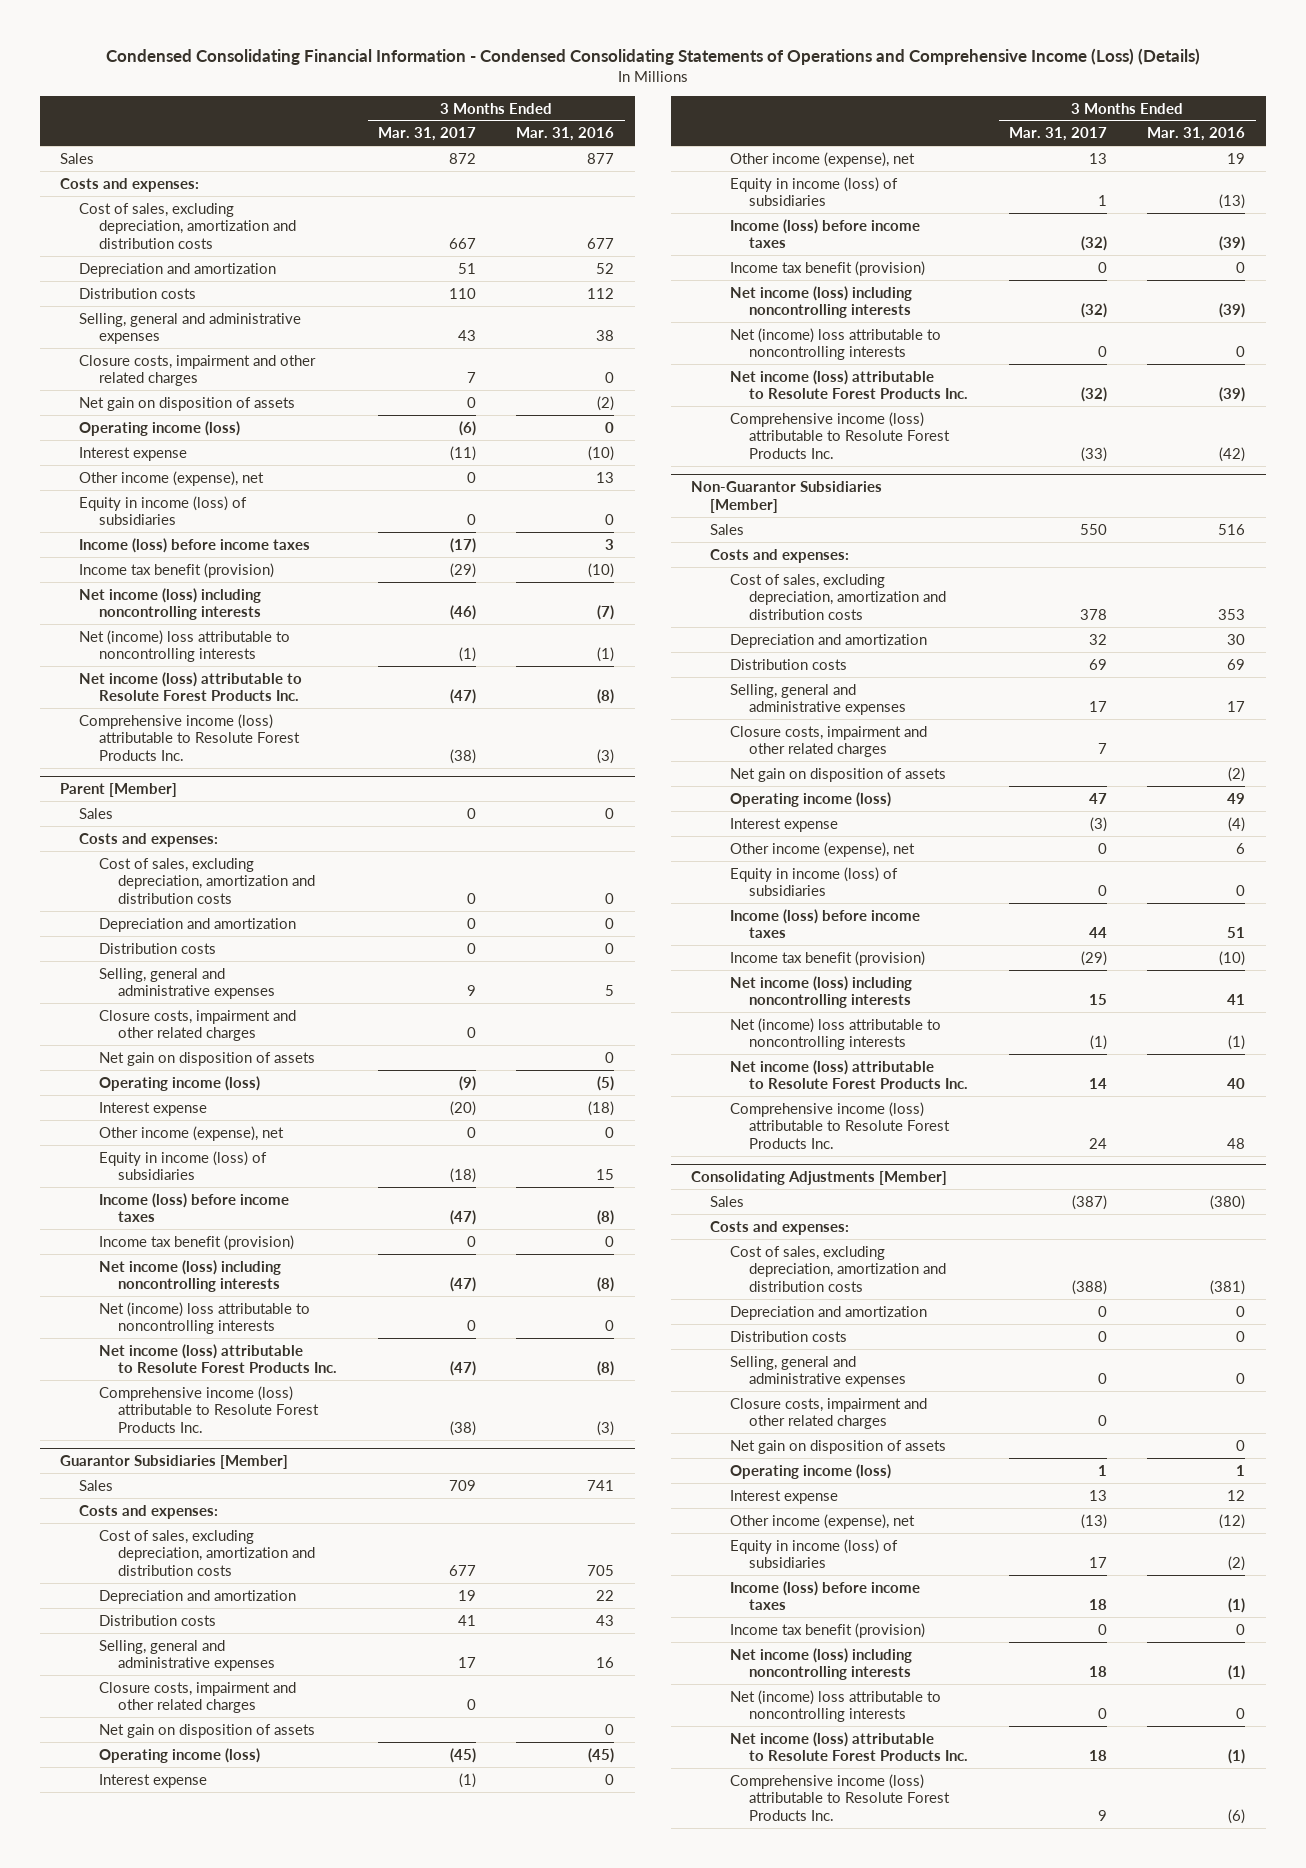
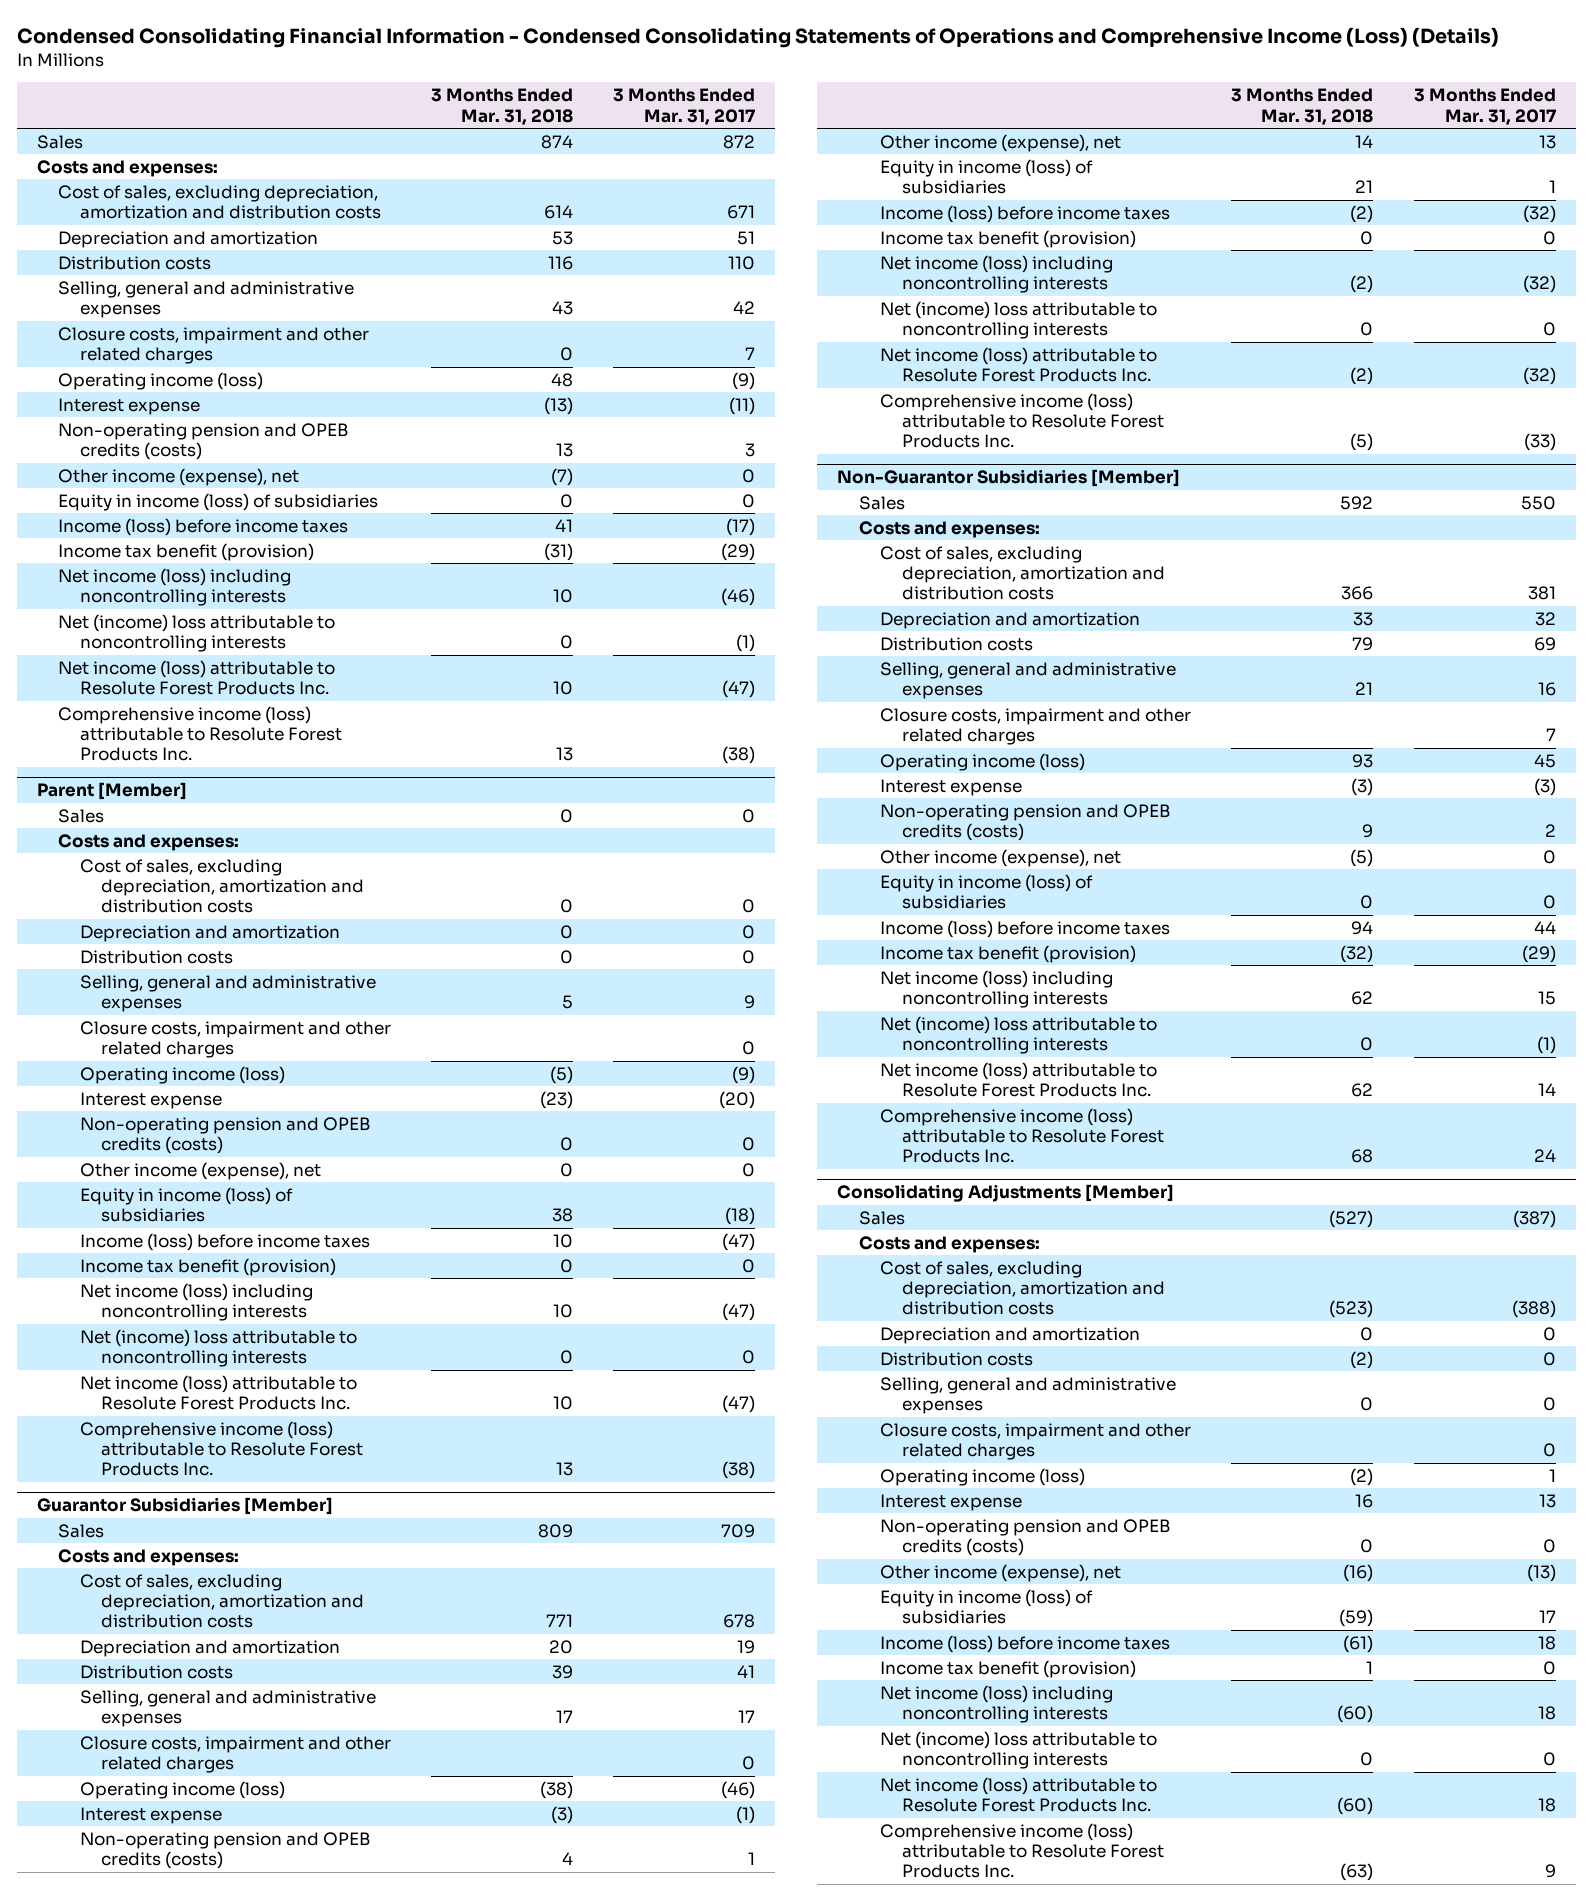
[516,127,615,142] Mar. 31, 2016 -> none
none -> [430,88,573,125] 3 Months Ended Mar. 31, 2018
[448,237,476,249] 667 -> [726,205,755,220] 671
[457,330,476,342] 43 -> [732,301,755,315] 42
[79,396,296,411] Net gain on disposition of assets -> none
[458,420,476,436] (6) -> [731,371,755,390] (9)
none -> [58,422,350,461] Non-operating pension and OPEB credits (costs)
[98,1051,315,1066] Net gain on disposition of assets -> none
none -> [79,1116,371,1155] Non-operating pension and OPEB credits (costs)
[448,1564,476,1576] 677 -> [722,1614,755,1629] 678
[98,1723,315,1738] Net gain on disposition of assets -> none
[449,1747,476,1763] (45) -> [720,1780,755,1799] (46)
none -> [79,1831,371,1870] Non-operating pension and OPEB credits (costs)
[1079,608,1107,620] 378 -> [1527,586,1556,601] 381
[1088,701,1107,713] 17 -> [1537,682,1556,697] 16
[729,767,946,782] Net gain on disposition of assets -> none
[1088,792,1107,804] 47 -> [1533,753,1556,768] 45
none -> [880,803,1172,842] Non-operating pension and OPEB credits (costs)
[729,1439,946,1454] Net gain on disposition of assets -> none
none -> [880,1518,1172,1557] Non-operating pension and OPEB credits (costs)

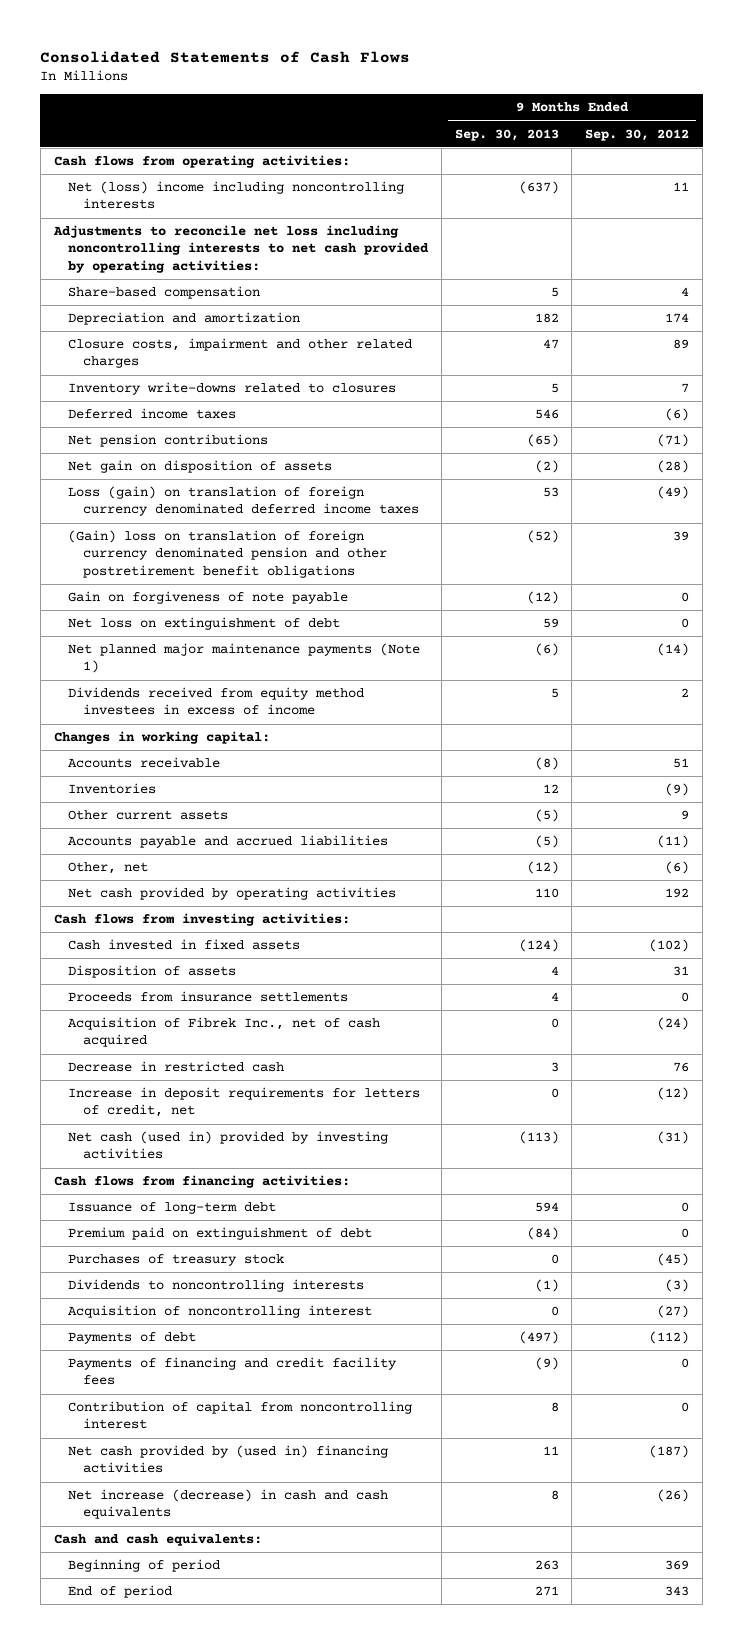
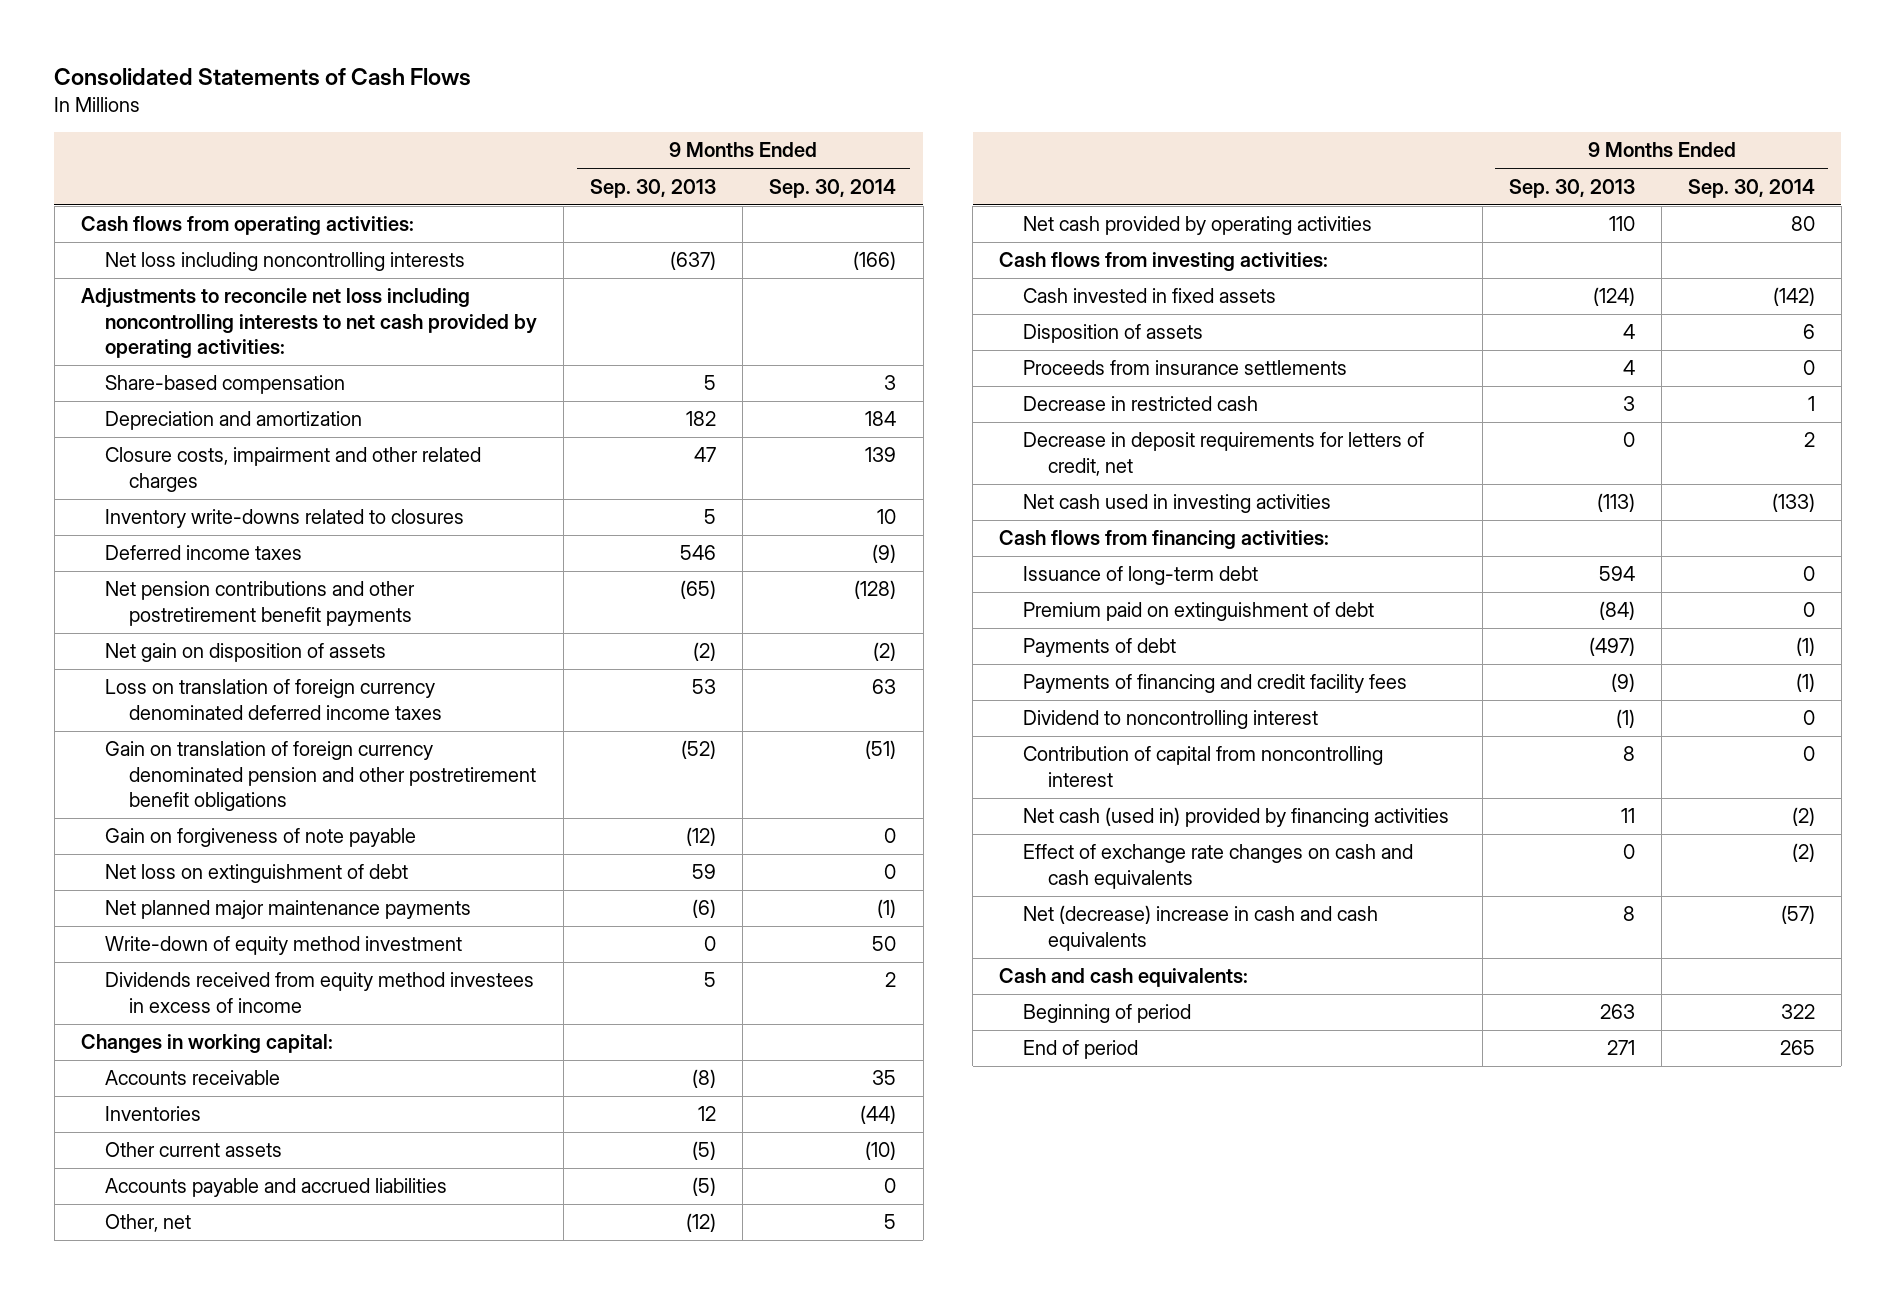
[585,128,690,141] Sep. 30, 2012 -> none
none -> [769,178,897,198] Sep. 30, 2014
[68,181,405,210] Net (loss) income including noncontrolling interests -> [105,252,466,272] Net loss including noncontrolling interests
[68,434,269,448] Net pension contributions -> [105,581,416,626] Net pension contributions and other postretirement benefit payments
[68,486,419,517] Loss (gain) on translation of foreign currency denominated deferred income taxes -> [105,679,443,720] Loss on translation of foreign currency denominated deferred income taxes
[68,530,387,578] (Gain) loss on translation of foreign currency denominated pension and other postretirement benefit obligations -> [105,741,537,811] Gain on translation of foreign currency denominated pension and other postretirement benefit obligations
[68,643,421,674] Net planned major maintenance payments (Note 1) -> [105,900,472,920] Net planned major maintenance payments
none -> [105,936,463,956] Write-down of equity method investment
[68,1017,381,1048] Acquisition of Fibrek Inc., net of cash acquired -> none
[68,1087,421,1118] Increase in deposit requirements for letters of credit, net -> [1023,432,1425,476] Decrease in deposit requirements for letters of credit, net
[68,1131,389,1160] Net cash (used in) provided by investing activities -> [1023,494,1332,514] Net cash used in investing activities
[68,1254,285,1267] Purchases of treasury stock -> none
[68,1279,365,1293] Dividends to noncontrolling interests -> none
[68,1305,373,1319] Acquisition of noncontrolling interest -> none
none -> [1023,710,1319,730] Dividend to noncontrolling interest
[68,1445,389,1474] Net cash provided by (used in) financing activities -> [1023,807,1450,828] Net cash (used in) provided by financing activities
none -> [1023,844,1414,889] Effect of exchange rate changes on cash and cash equivalents
[68,1489,389,1520] Net increase (decrease) in cash and cash equivalents -> [1023,905,1379,951] Net (decrease) increase in cash and cash equivalents

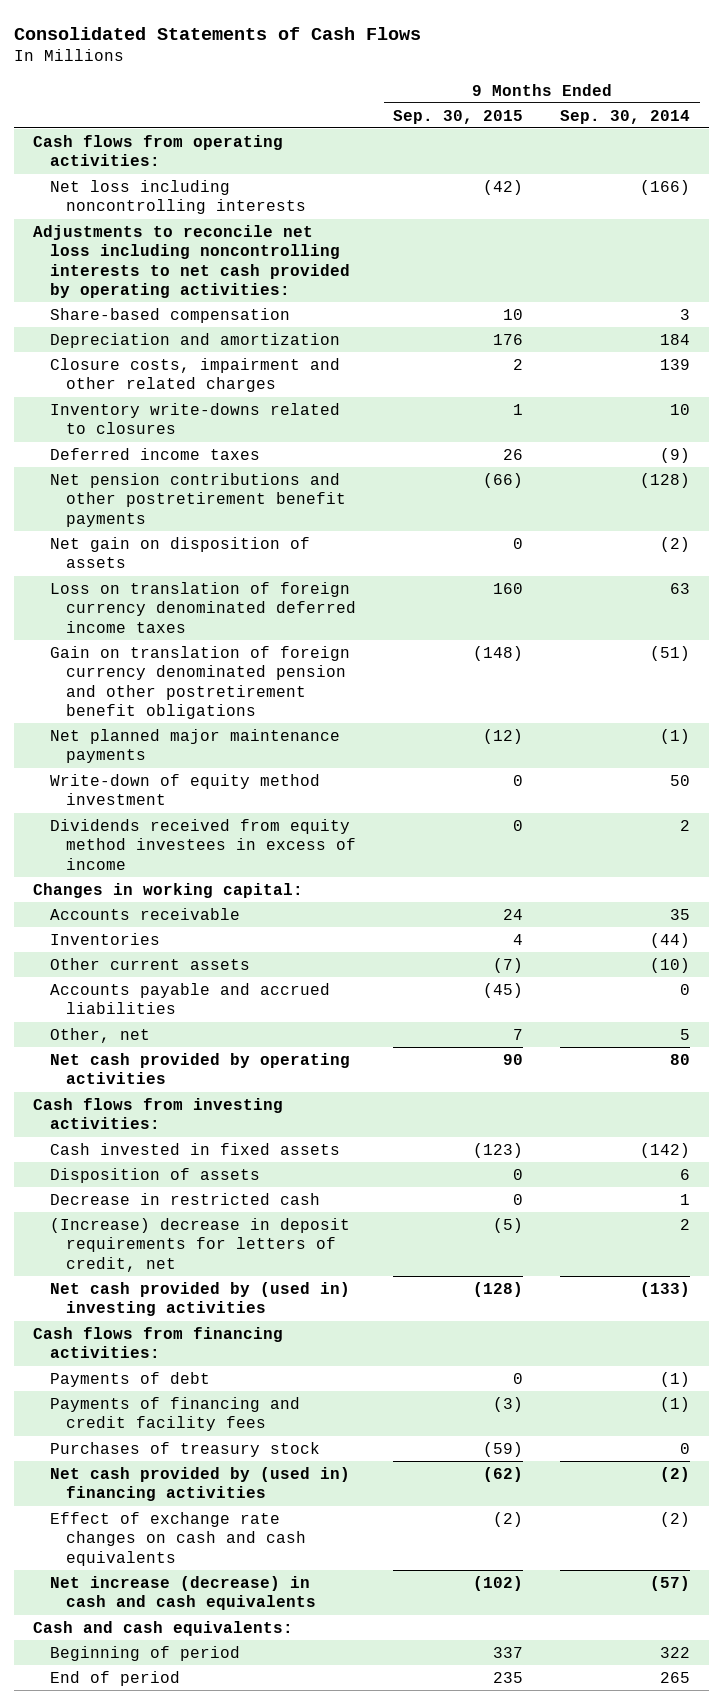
[590,178,717,198] Sep. 30, 2013 -> none
none -> [393,109,524,124] Sep. 30, 2015
[105,828,417,848] Gain on forgiveness of note payable -> none
[105,864,409,884] Net loss on extinguishment of debt -> none
[1023,360,1348,376] Proceeds from insurance settlements -> none
[1023,432,1425,476] Decrease in deposit requirements for letters of credit, net -> [49,1217,350,1272] (Increase) decrease in deposit requirements for letters of credit, net
[1023,494,1332,514] Net cash used in investing activities -> [49,1281,350,1317] Net cash provided by (used in) investing activities
[1023,566,1259,586] Issuance of long-term debt -> none
[1023,602,1375,622] Premium paid on extinguishment of debt -> none
[1023,710,1319,730] Dividend to noncontrolling interest -> none
[1023,746,1384,787] Contribution of capital from noncontrolling interest -> none
none -> [49,1441,320,1457] Purchases of treasury stock
[1023,807,1450,828] Net cash (used in) provided by financing activities -> [49,1466,350,1502] Net cash provided by (used in) financing activities
[1023,905,1379,951] Net (decrease) increase in cash and cash equivalents -> [49,1575,317,1611] Net increase (decrease) in cash and cash equivalents

